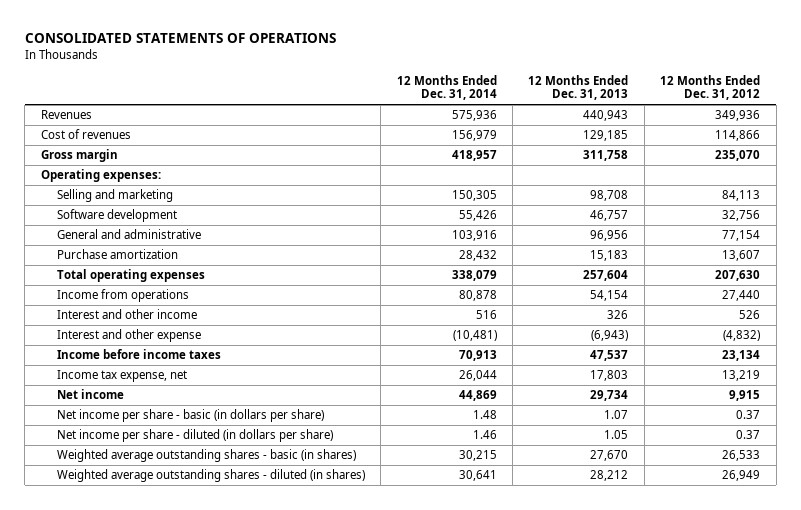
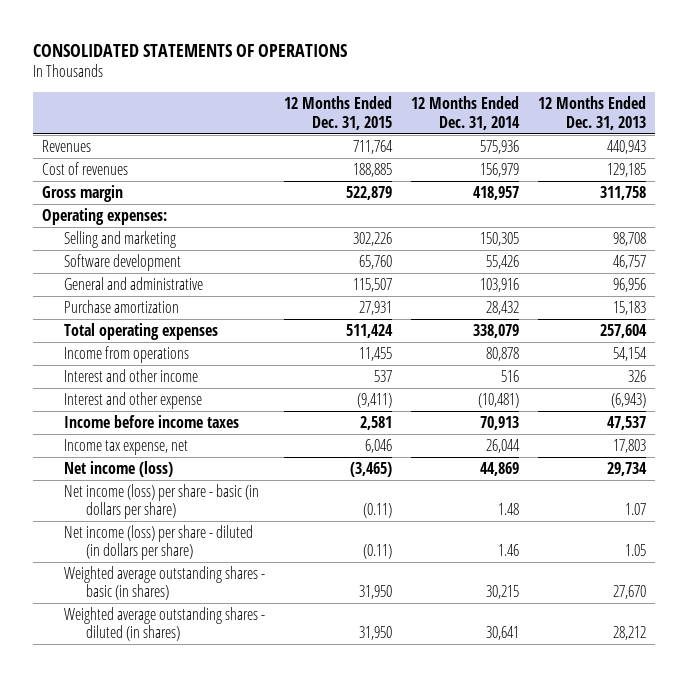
[660,74,761,101] 12 Months Ended Dec. 31, 2012 -> none
none -> [284,96,393,130] 12 Months Ended Dec. 31, 2015
[56,389,124,400] Net income -> [64,460,174,477] Net income (loss)
[56,409,324,423] Net income per share - basic (in dollars per share) -> [64,483,260,520] Net income (loss) per share - basic (in dollars per share)
[56,429,333,443] Net income per share - diluted (in dollars per share) -> [64,524,254,561] Net income (loss) per share - diluted (in dollars per share)

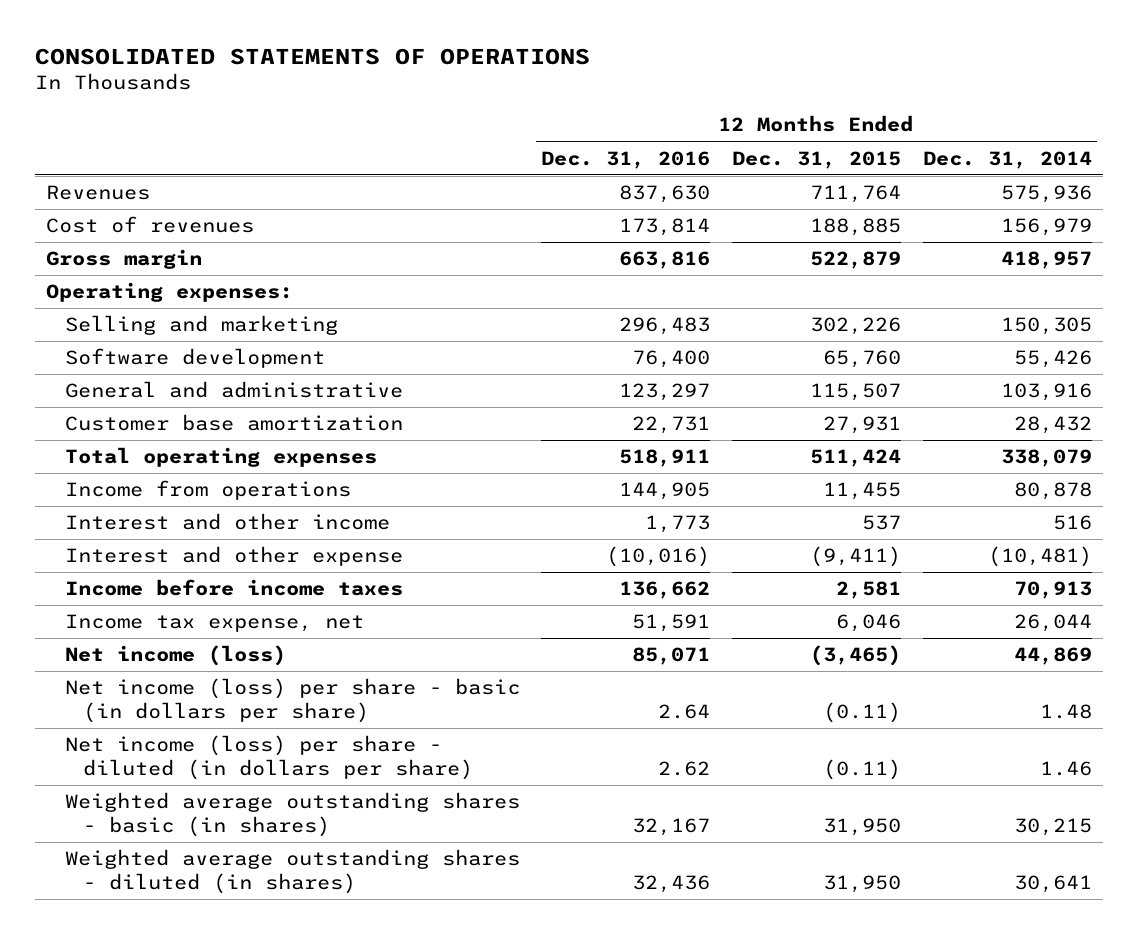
[538,96,647,130] 12 Months Ended Dec. 31, 2013 -> none
none -> [541,150,711,169] Dec. 31, 2016
[64,299,180,313] Purchase amortization -> [64,414,403,432] Customer base amortization

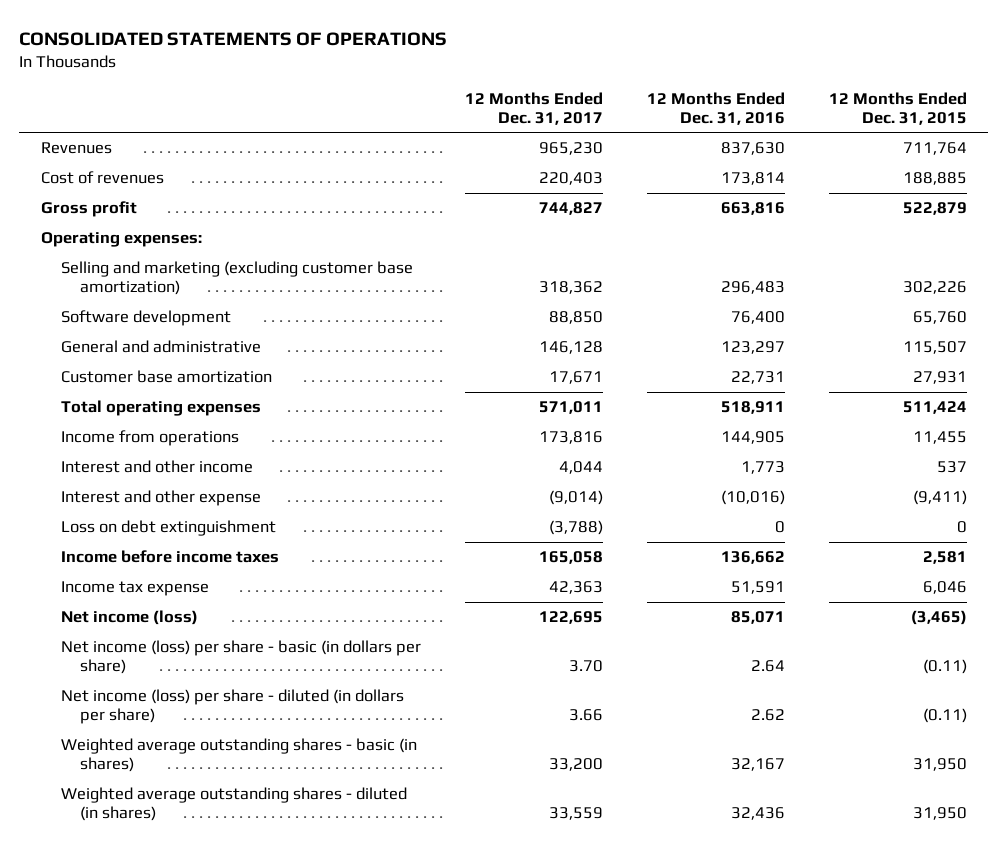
[922,150,1092,169] Dec. 31, 2014 -> none
none -> [464,91,603,125] 12 Months Ended Dec. 31, 2017
[45,249,202,270] Gross margin -> [40,201,137,218] Gross profit
[64,315,338,336] Selling and marketing -> [60,261,413,296] Selling and marketing (excluding customer base amortization)
none -> [60,520,276,537] Loss on debt extinguishment
[64,614,364,633] Income tax expense, net -> [60,581,209,597] Income tax expense

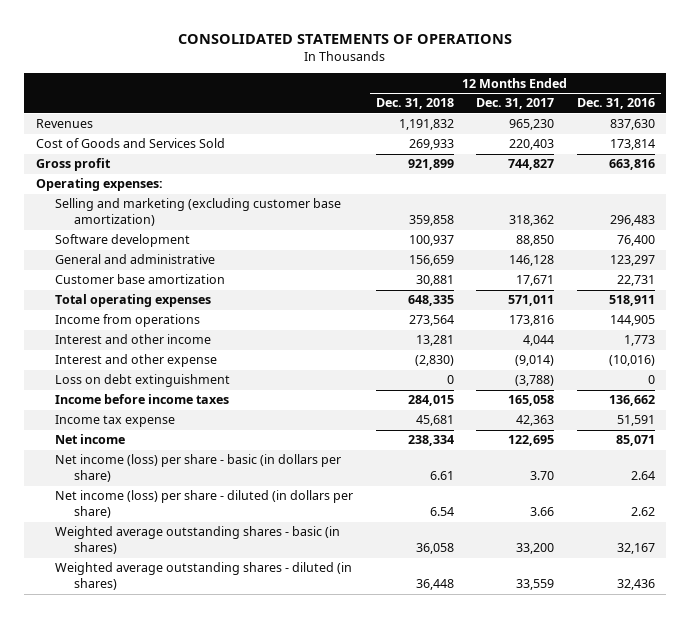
[828,91,967,125] 12 Months Ended Dec. 31, 2015 -> none
none -> [375,98,454,110] Dec. 31, 2018
[40,171,164,185] Cost of revenues -> [35,138,225,149] Cost of Goods and Services Sold
[60,610,198,626] Net income (loss) -> [55,434,126,445] Net income

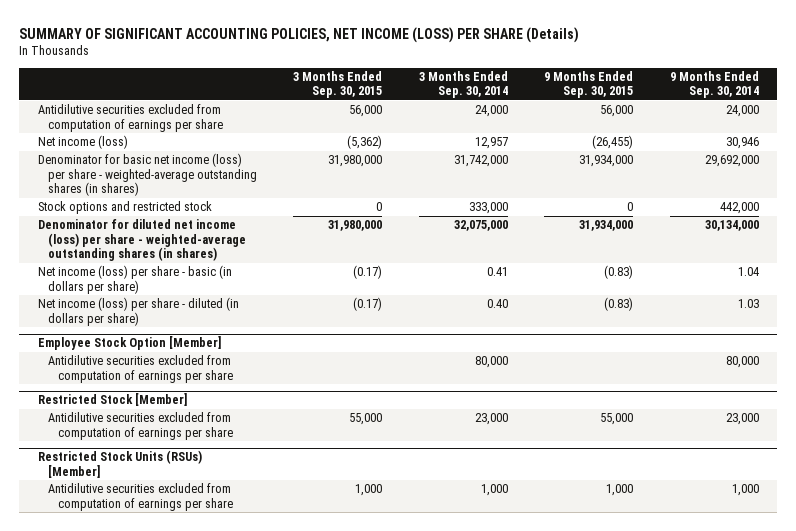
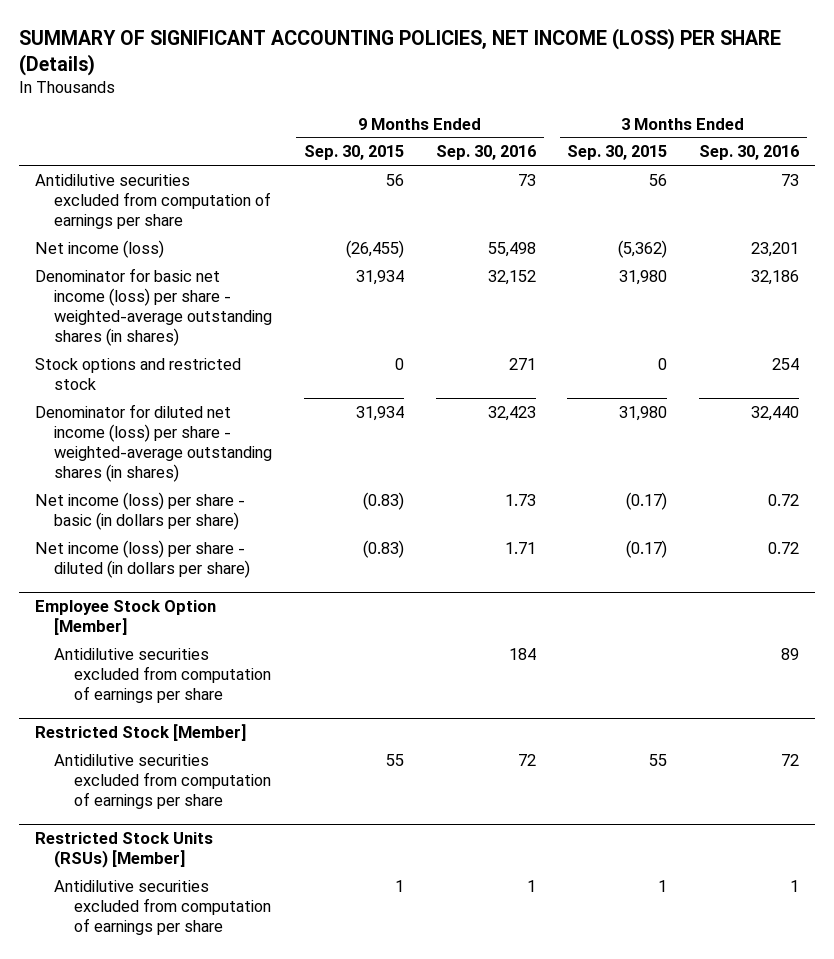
[418,70,508,99] 3 Months Ended Sep. 30, 2014 -> none
[669,70,759,99] 9 Months Ended Sep. 30, 2014 -> none
none -> [435,145,536,161] Sep. 30, 2016
none -> [699,145,800,161] Sep. 30, 2016
[349,105,383,118] 56,000 -> [649,173,668,186] 56
[600,105,634,118] 56,000 -> [386,173,405,186] 56
[328,155,383,168] 31,980,000 -> [619,269,668,285] 31,980
[579,155,634,168] 31,934,000 -> [356,269,405,285] 31,934
[328,220,383,232] 31,980,000 -> [619,405,668,421] 31,980
[579,220,634,232] 31,934,000 -> [356,405,405,421] 31,934
[349,413,383,426] 55,000 -> [649,753,668,766] 55
[600,413,634,426] 55,000 -> [386,753,405,766] 55
[355,484,383,497] 1,000 -> [658,879,668,892] 1
[606,484,634,497] 1,000 -> [395,879,405,892] 1

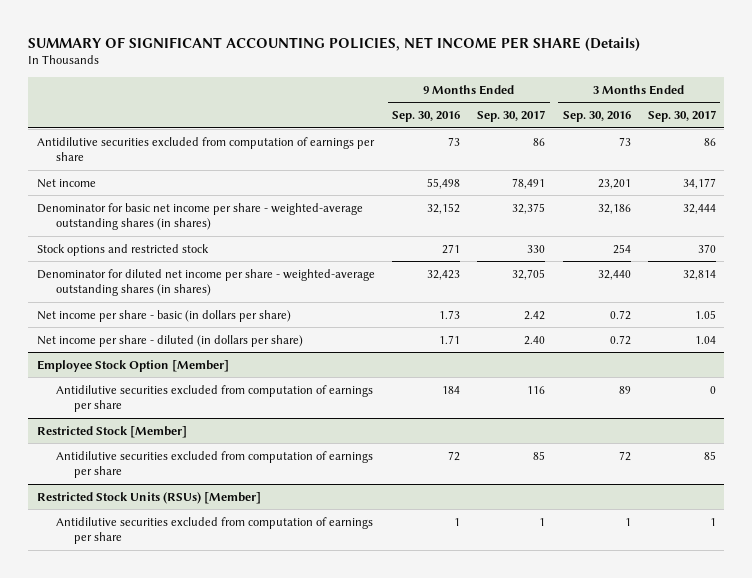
[18,27,781,76] SUMMARY OF SIGNIFICANT ACCOUNTING POLICIES, NET INCOME (LOSS) PER SHARE (Details) -> [28,36,641,51] SUMMARY OF SIGNIFICANT ACCOUNTING POLICIES, NET INCOME PER SHARE (Details)
[304,145,405,161] Sep. 30, 2015 -> none
[567,145,668,161] Sep. 30, 2015 -> none
none -> [477,110,546,123] Sep. 30, 2017
none -> [647,110,716,123] Sep. 30, 2017
[34,239,164,258] Net income (loss) -> [36,178,96,188] Net income
[34,267,273,347] Denominator for basic net income (loss) per share - weighted-average outstanding shares (in shares) -> [36,202,363,231] Denominator for basic net income per share - weighted-average outstanding shares (in shares)
[34,403,273,483] Denominator for diluted net income (loss) per share - weighted-average outstanding shares (in shares) -> [36,268,375,297] Denominator for diluted net income per share - weighted-average outstanding shares (in shares)
[34,491,245,530] Net income (loss) per share - basic (in dollars per share) -> [36,309,291,322] Net income per share - basic (in dollars per share)
[34,539,251,578] Net income (loss) per share - diluted (in dollars per share) -> [36,334,303,347] Net income per share - diluted (in dollars per share)

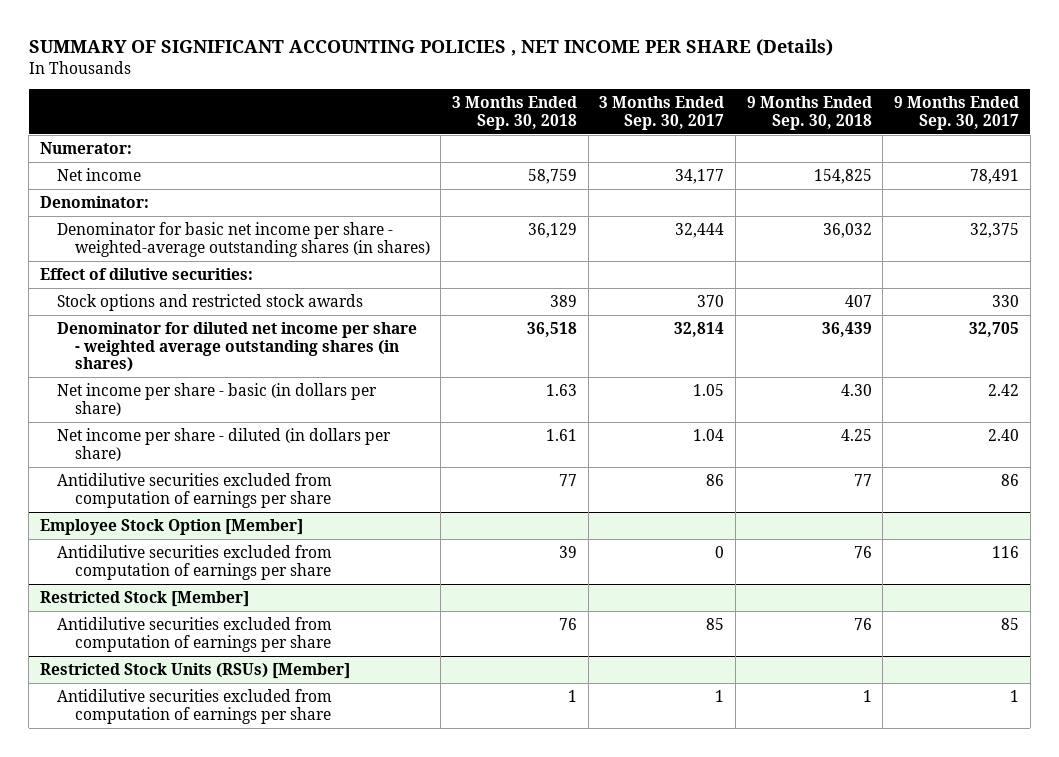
[28,36,641,51] SUMMARY OF SIGNIFICANT ACCOUNTING POLICIES, NET INCOME PER SHARE (Details) -> [28,38,833,56] SUMMARY OF SIGNIFICANT ACCOUNTING POLICIES , NET INCOME PER SHARE (Details)
[391,111,460,123] Sep. 30, 2016 -> none
[562,111,631,123] Sep. 30, 2016 -> none
none -> [452,95,578,130] 3 Months Ended Sep. 30, 2018
none -> [746,95,872,130] 9 Months Ended Sep. 30, 2018
none -> [39,141,132,154] Numerator:
none -> [39,195,149,208] Denominator:
none -> [39,267,253,280] Effect of dilutive securities:
[36,243,209,256] Stock options and restricted stock -> [57,293,364,311] Stock options and restricted stock awards
[36,268,375,297] Denominator for diluted net income per share - weighted-average outstanding shares (in shares) -> [57,321,418,373] Denominator for diluted net income per share - weighted average outstanding shares (in shares)
[36,136,375,162] Antidilutive securities excluded from computation of earnings per share -> [57,472,333,508] Antidilutive securities excluded from computation of earnings per share

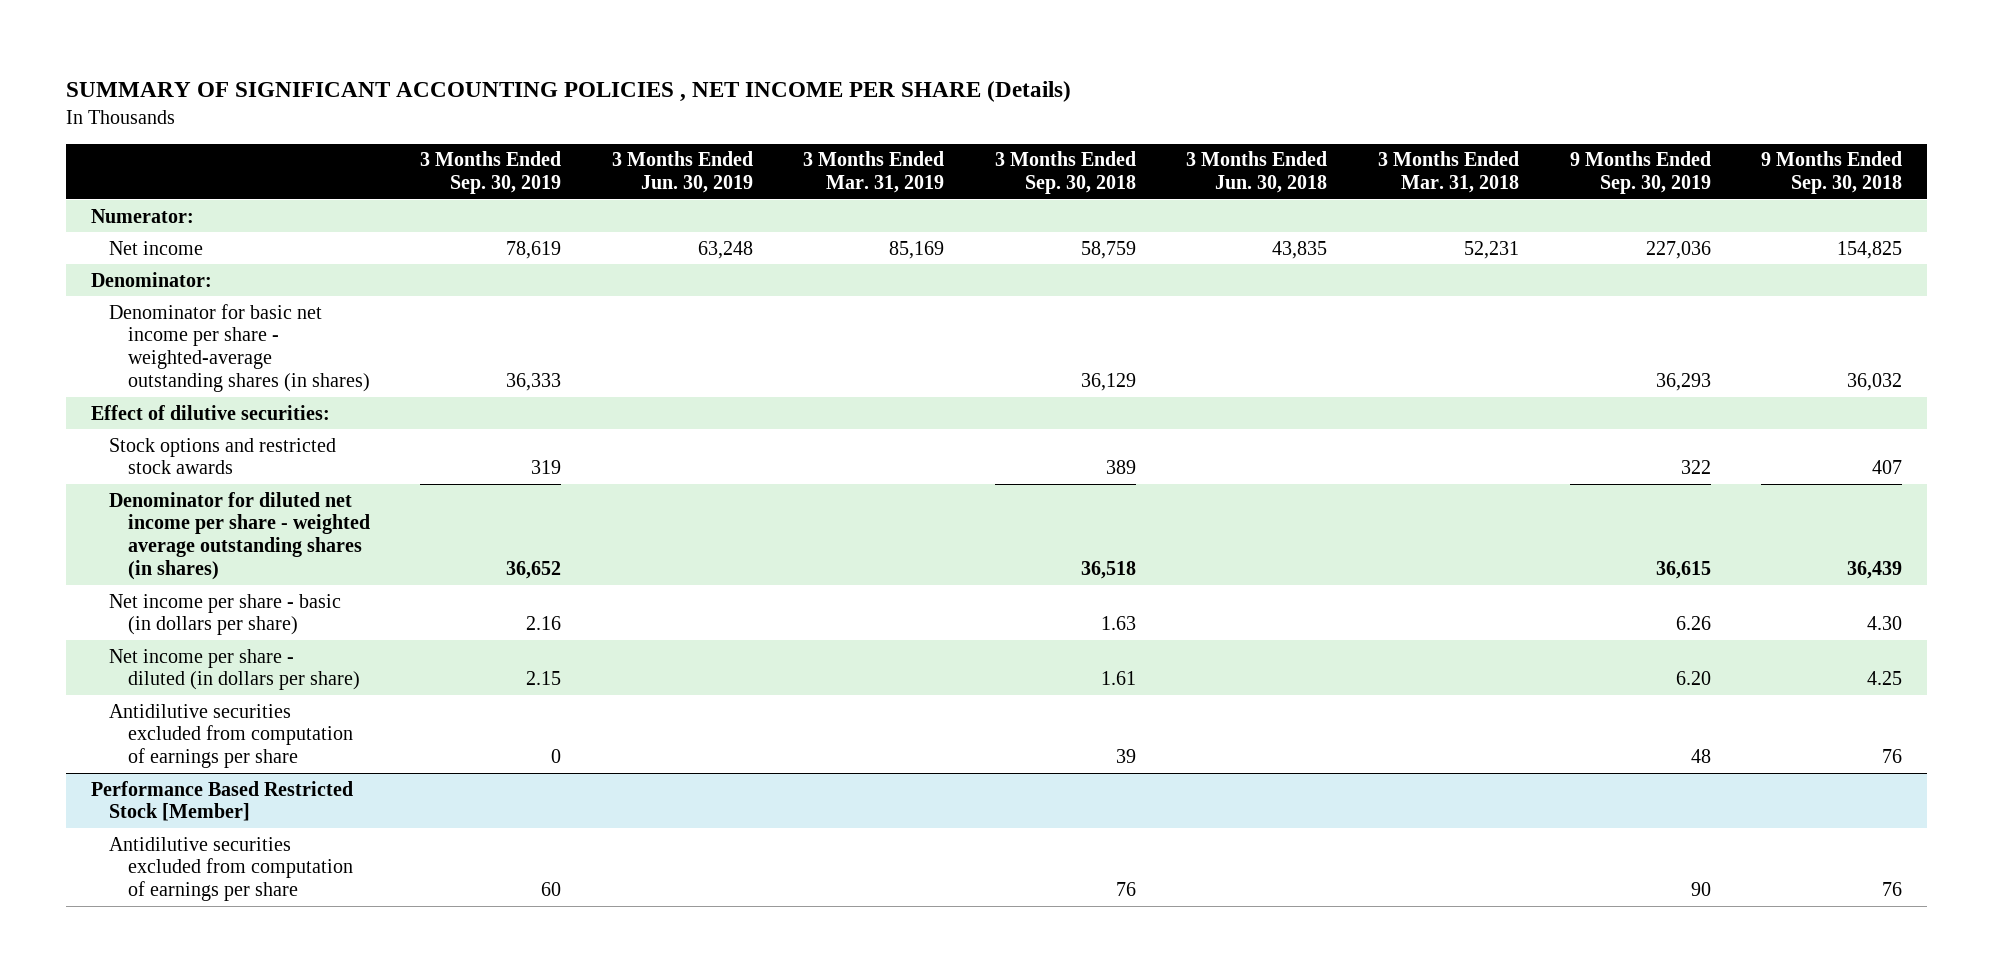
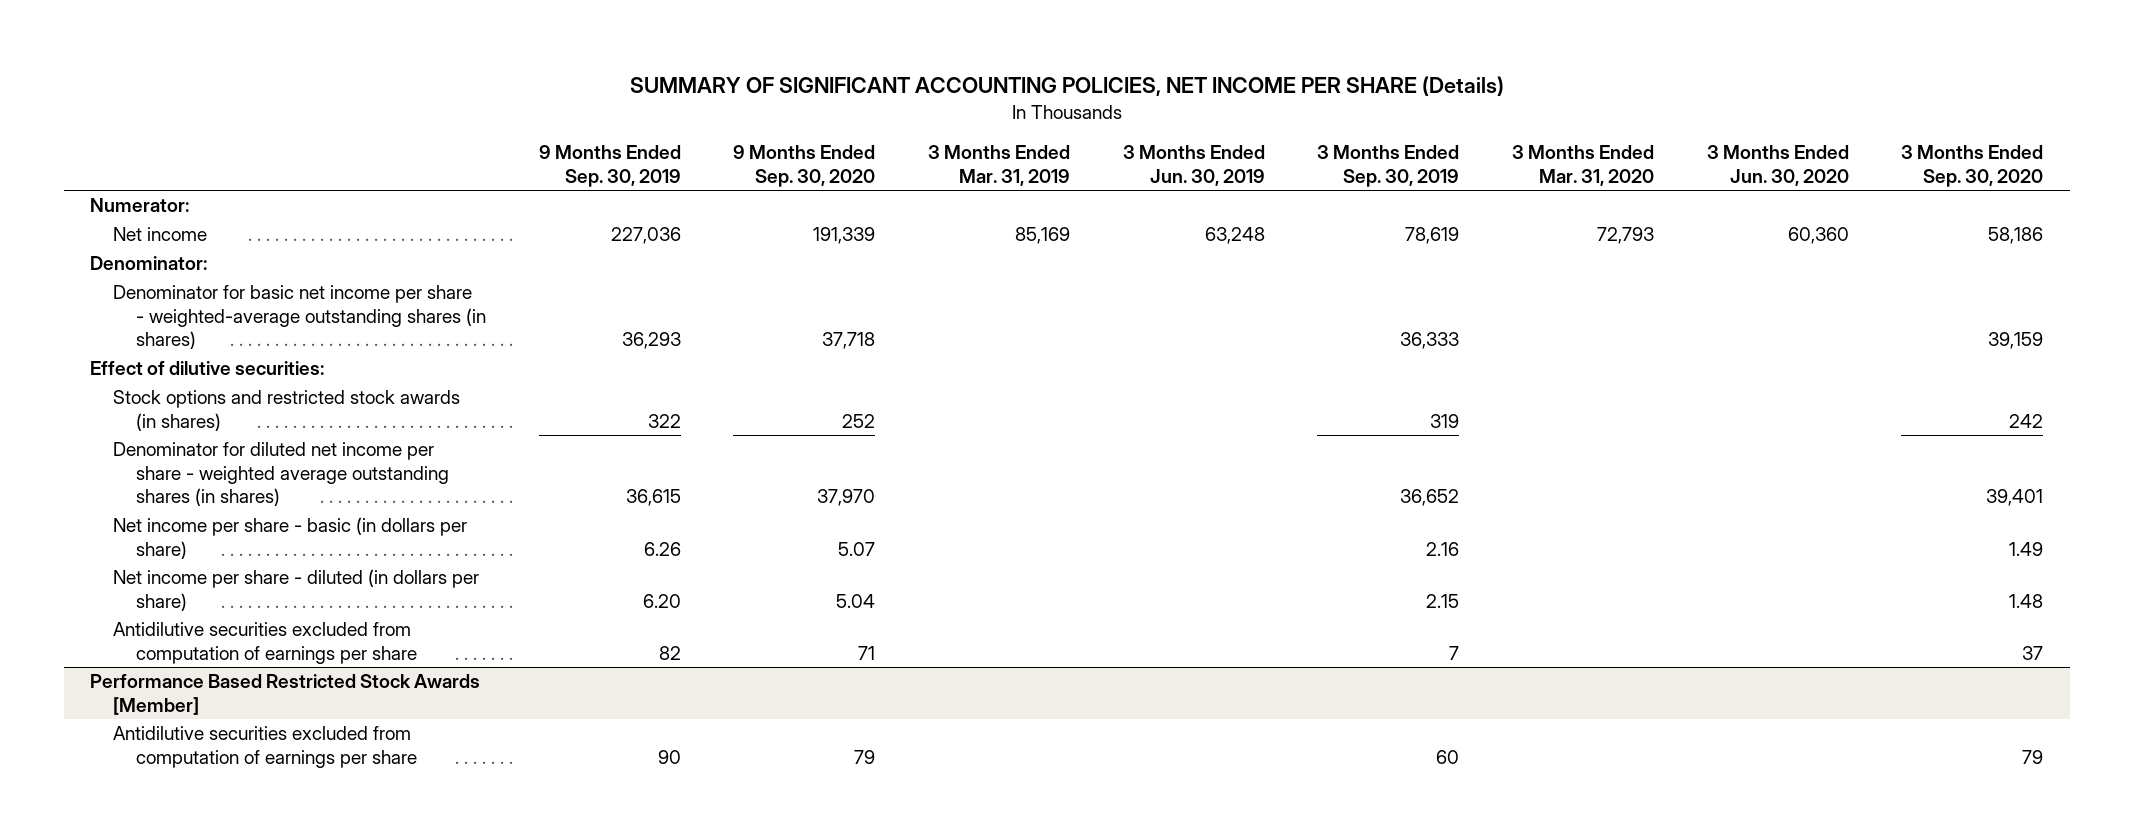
[66,80,1072,102] SUMMARY OF SIGNIFICANT ACCOUNTING POLICIES , NET INCOME PER SHARE (Details) -> [629,76,1504,97] SUMMARY OF SIGNIFICANT ACCOUNTING POLICIES, NET INCOME PER SHARE (Details)
[994,151,1136,195] 3 Months Ended Sep. 30, 2018 -> none
[1186,151,1328,194] 3 Months Ended Jun. 30, 2018 -> none
[1377,151,1519,194] 3 Months Ended Mar. 31, 2018 -> none
[1761,151,1903,195] 9 Months Ended Sep. 30, 2018 -> none
none -> [733,145,876,187] 9 Months Ended Sep. 30, 2020
none -> [1511,145,1654,186] 3 Months Ended Mar. 31, 2020
none -> [1706,145,1849,186] 3 Months Ended Jun. 30, 2020
none -> [1901,145,2044,187] 3 Months Ended Sep. 30, 2020
[109,437,337,475] Stock options and restricted stock awards -> [113,390,461,431] Stock options and restricted stock awards (in shares)
[551,749,562,764] 0 -> [1449,645,1460,660] 7
[1690,749,1711,764] 48 -> [658,645,681,660] 82
[91,780,354,822] Performance Based Restricted Stock [Member] -> [90,674,481,715] Performance Based Restricted Stock Awards [Member]

